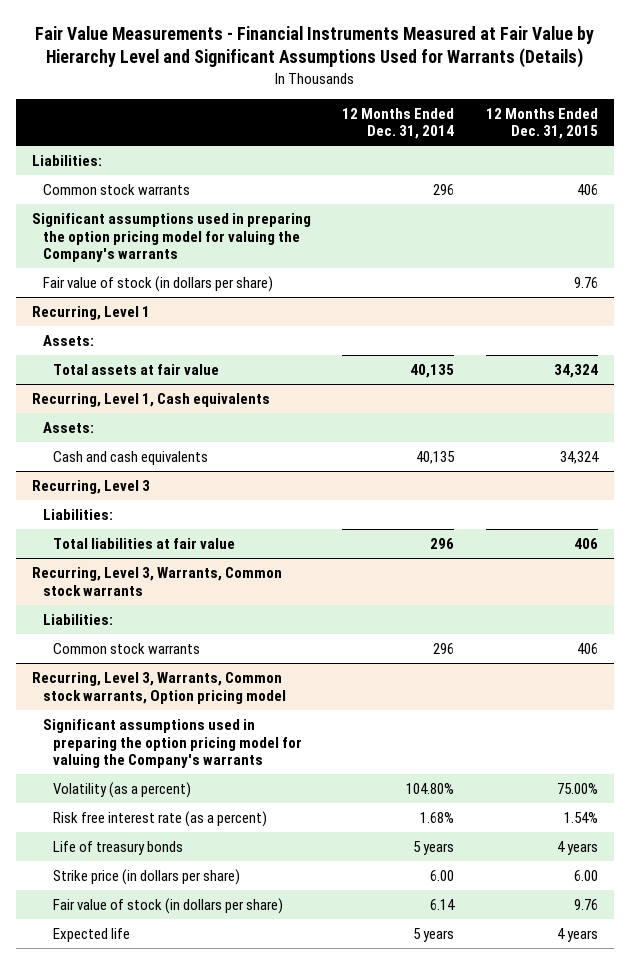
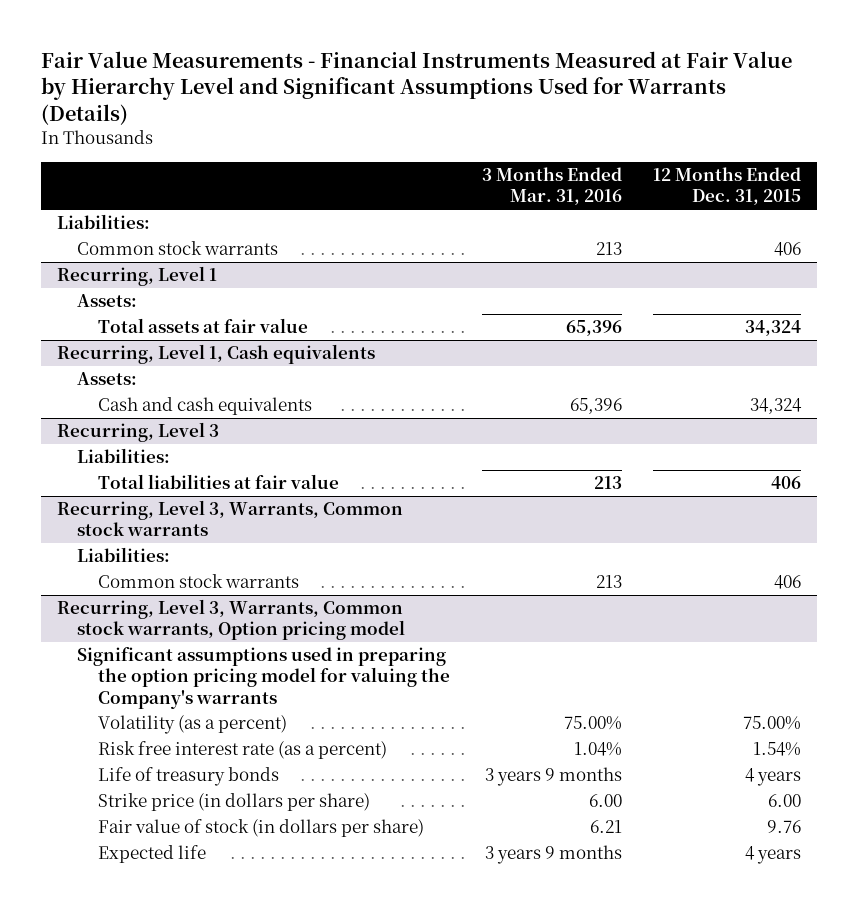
[342,107,455,140] 12 Months Ended Dec. 31, 2014 -> none
none -> [481,167,622,206] 3 Months Ended Mar. 31, 2016
[31,212,311,263] Significant assumptions used in preparing the option pricing model for valuing the Company's warrants -> none
[42,275,273,292] Fair value of stock (in dollars per share) -> none

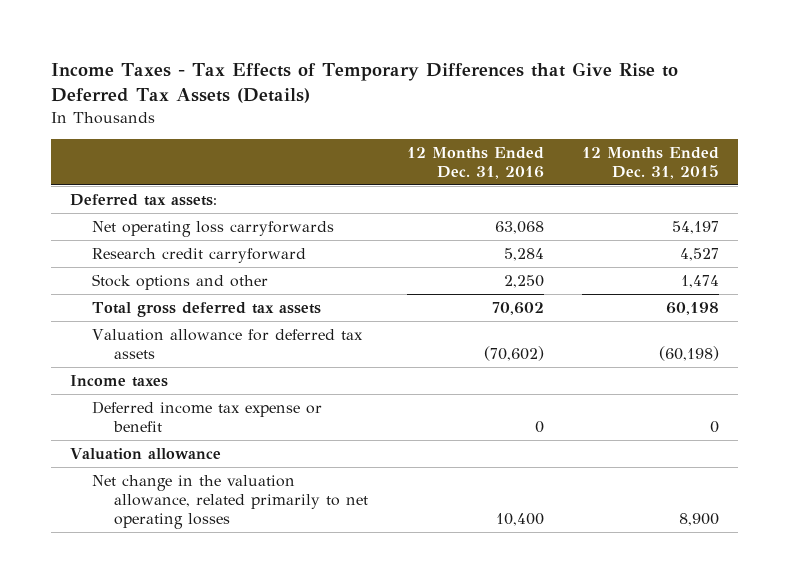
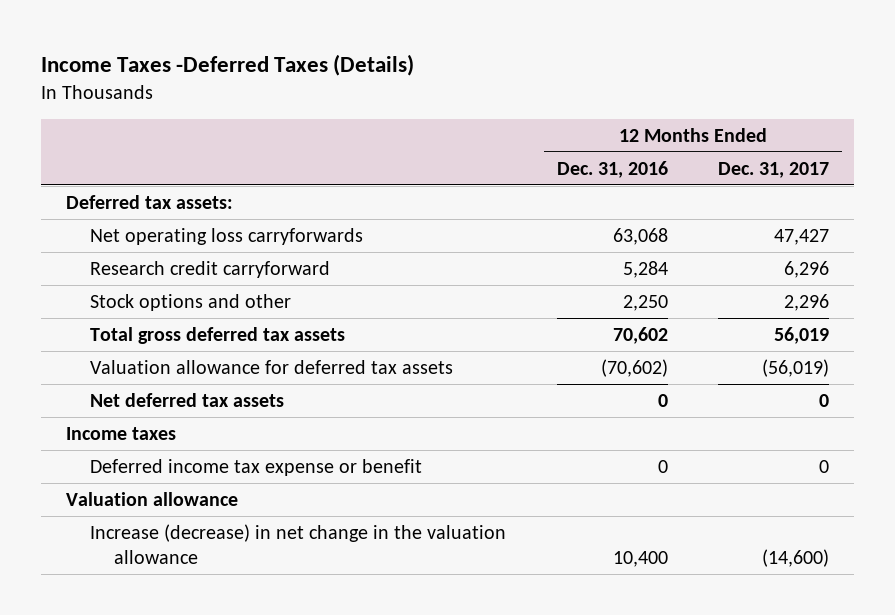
[51,62,679,104] Income Taxes - Tax Effects of Temporary Differences that Give Rise to Deferred Tax Assets (Details) -> [41,53,415,76] Income Taxes -Deferred Taxes (Details)
[582,147,720,179] 12 Months Ended Dec. 31, 2015 -> none
none -> [718,161,830,178] Dec. 31, 2017
none -> [89,393,284,408] Net deferred tax assets
[92,474,369,529] Net change in the valuation allowance, related primarily to net operating losses -> [89,524,506,564] Increase (decrease) in net change in the valuation allowance

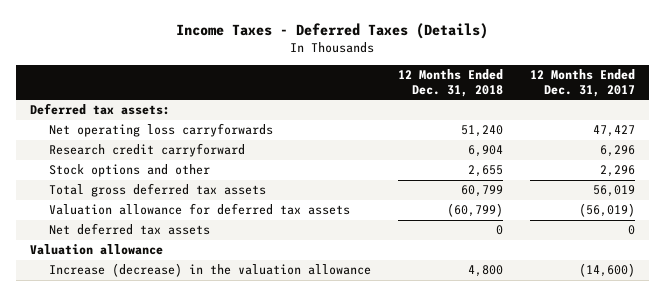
[41,53,415,76] Income Taxes -Deferred Taxes (Details) -> [176,23,489,40] Income Taxes - Deferred Taxes (Details)
[556,160,668,178] Dec. 31, 2016 -> none
none -> [397,69,503,97] 12 Months Ended Dec. 31, 2018
[66,427,177,441] Income taxes -> none
[89,459,422,477] Deferred income tax expense or benefit -> none
[89,524,506,564] Increase (decrease) in net change in the valuation allowance -> [48,263,371,278] Increase (decrease) in the valuation allowance

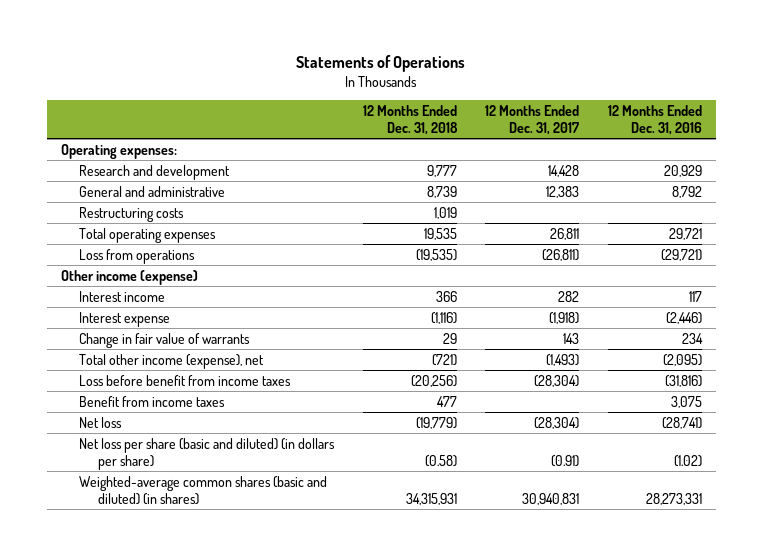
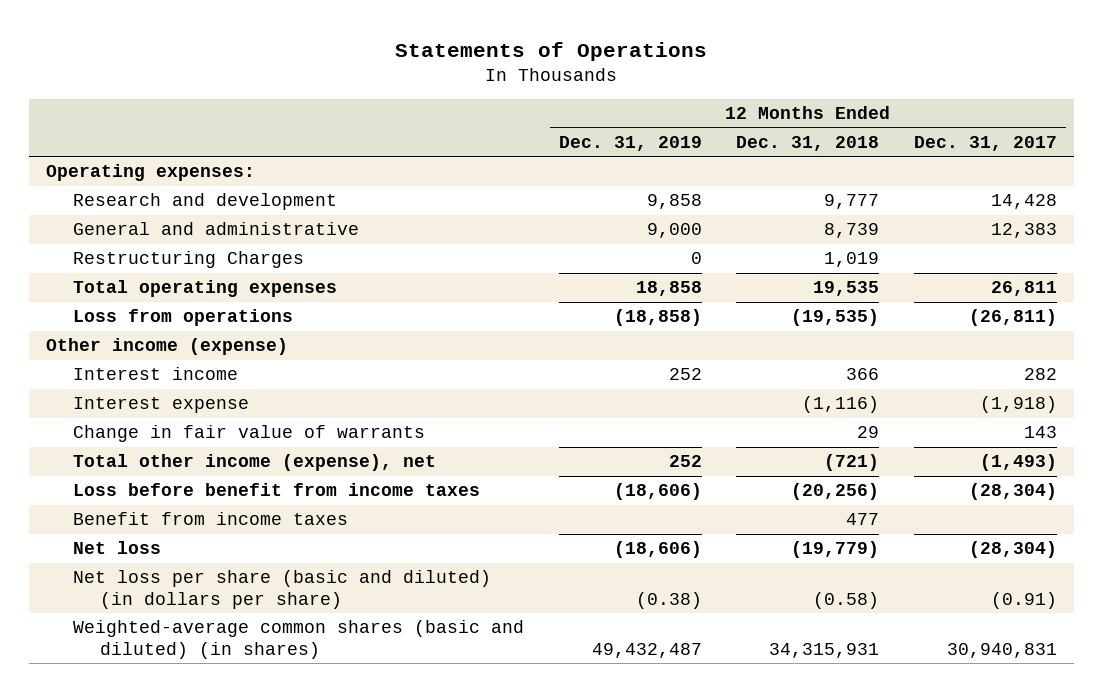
[607,104,702,135] 12 Months Ended Dec. 31, 2016 -> none
none -> [558,135,702,151] Dec. 31, 2019
[79,206,185,222] Restructuring costs -> [72,251,304,269] Restructuring Charges

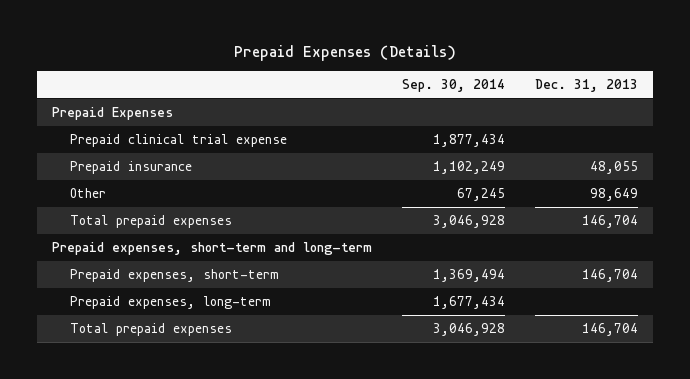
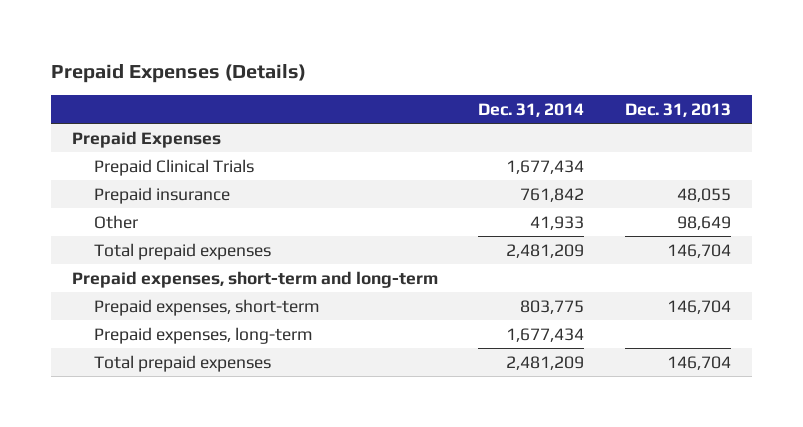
[401,79,505,93] Sep. 30, 2014 -> none
none -> [478,102,585,117] Dec. 31, 2014
[70,134,288,148] Prepaid clinical trial expense -> [94,158,255,176] Prepaid Clinical Trials

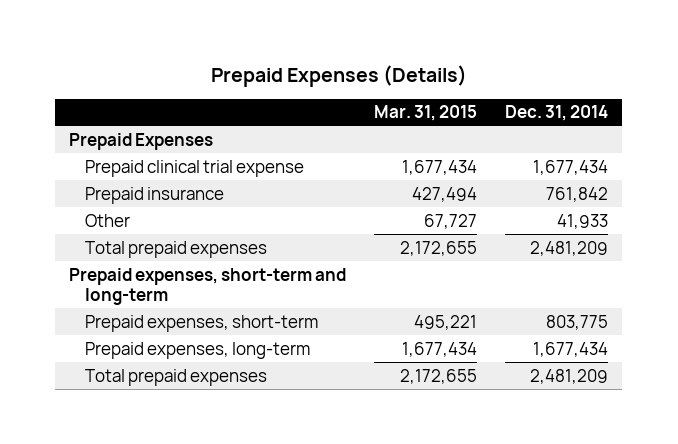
[625,102,732,117] Dec. 31, 2013 -> none
none -> [374,105,478,122] Mar. 31, 2015
[94,158,255,176] Prepaid Clinical Trials -> [85,159,305,177] Prepaid clinical trial expense

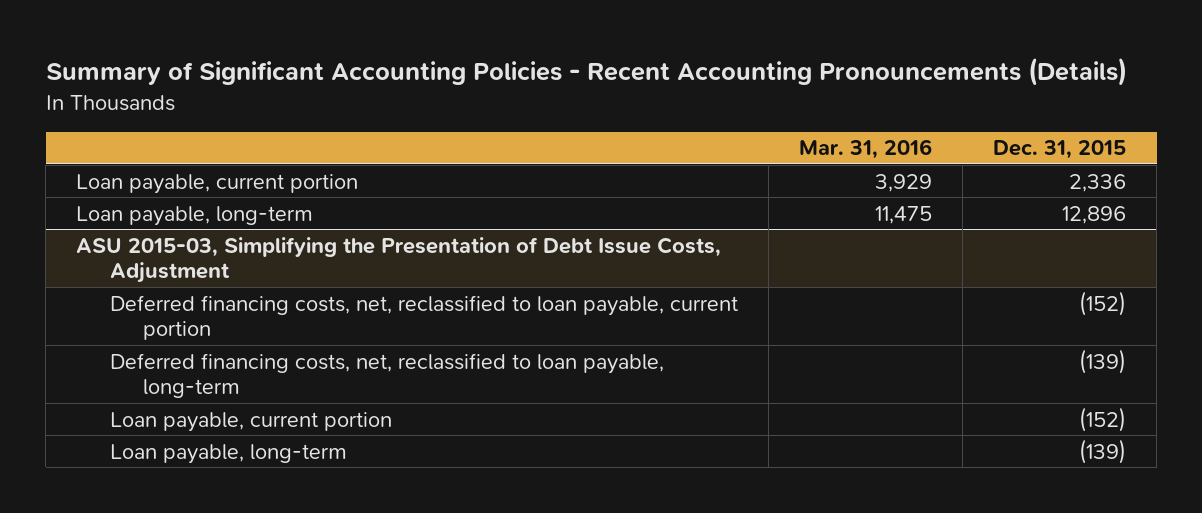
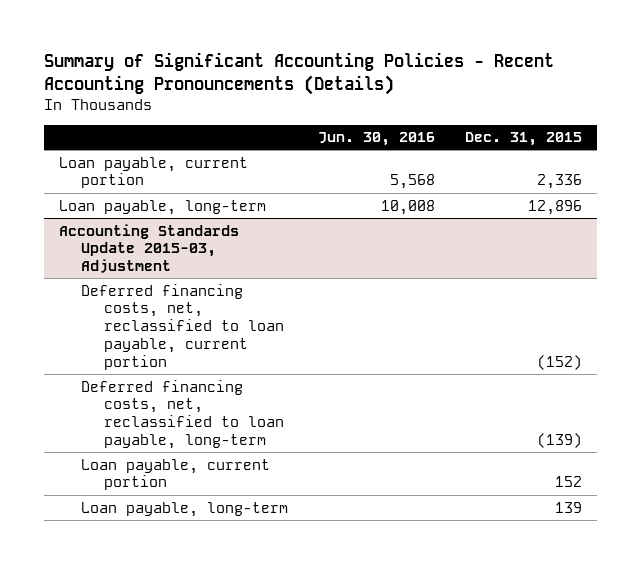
[798,139,932,160] Mar. 31, 2016 -> none
none -> [318,132,436,147] Jun. 30, 2016
[76,236,722,284] ASU 2015-03, Simplifying the Presentation of Debt Issue Costs, Adjustment -> none
none -> [59,223,240,274] Accounting Standards Update 2015-03, Adjustment
[1078,406,1126,432] (152) -> [555,476,583,488] 152
[1078,438,1126,464] (139) -> [555,501,583,513] 139

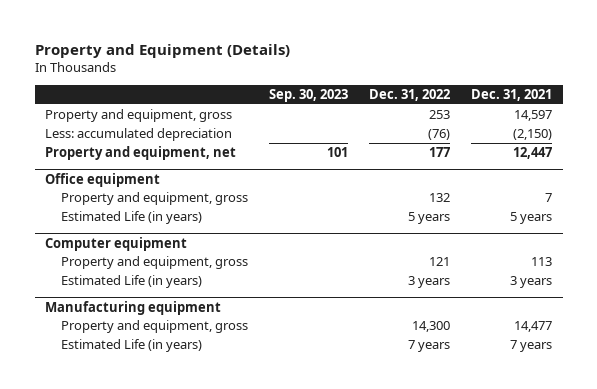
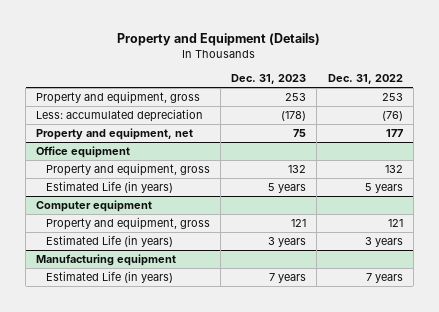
[269,89,349,103] Sep. 30, 2023 -> none
[471,89,553,102] Dec. 31, 2021 -> none
none -> [231,74,307,85] Dec. 31, 2023
[61,319,249,333] Property and equipment, gross -> none

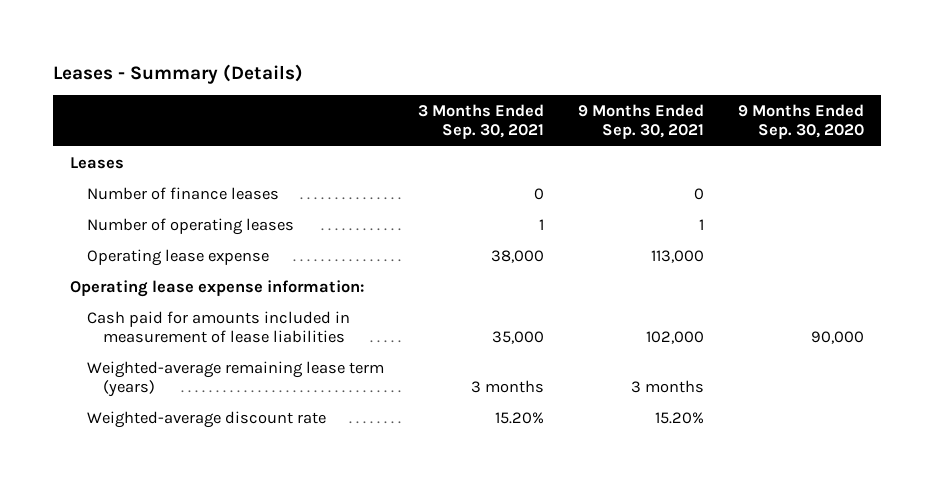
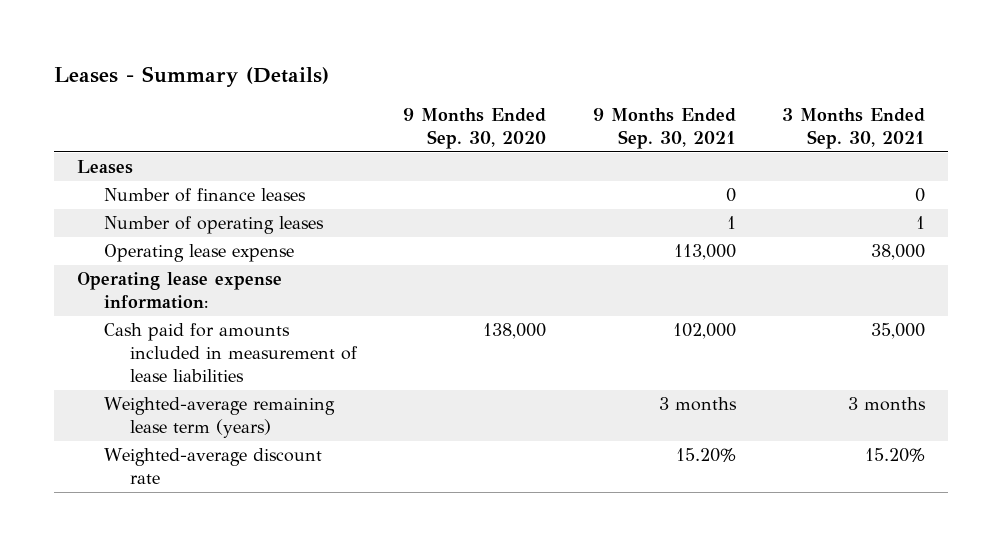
[810,331,864,345] 90,000 -> [483,323,547,340] 138,000

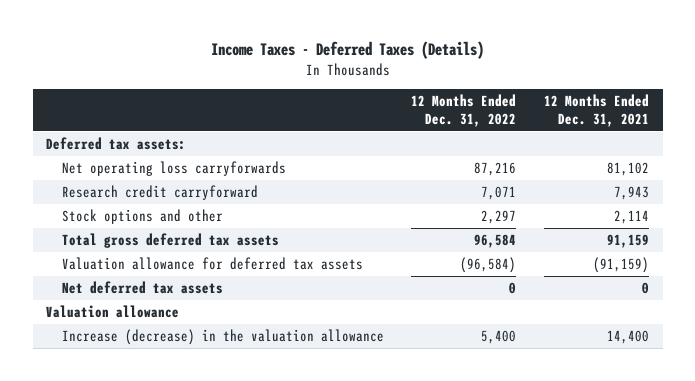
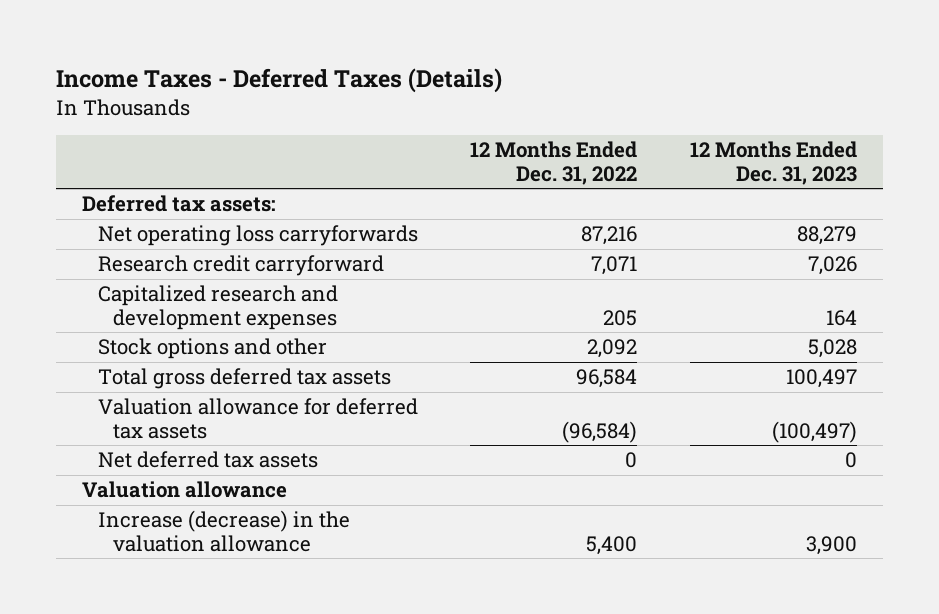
[543,94,649,127] 12 Months Ended Dec. 31, 2021 -> none
none -> [689,141,857,185] 12 Months Ended Dec. 31, 2023
none -> [97,285,338,330] Capitalized research and development expenses
[481,209,517,224] 2,297 -> [587,339,638,359] 2,092

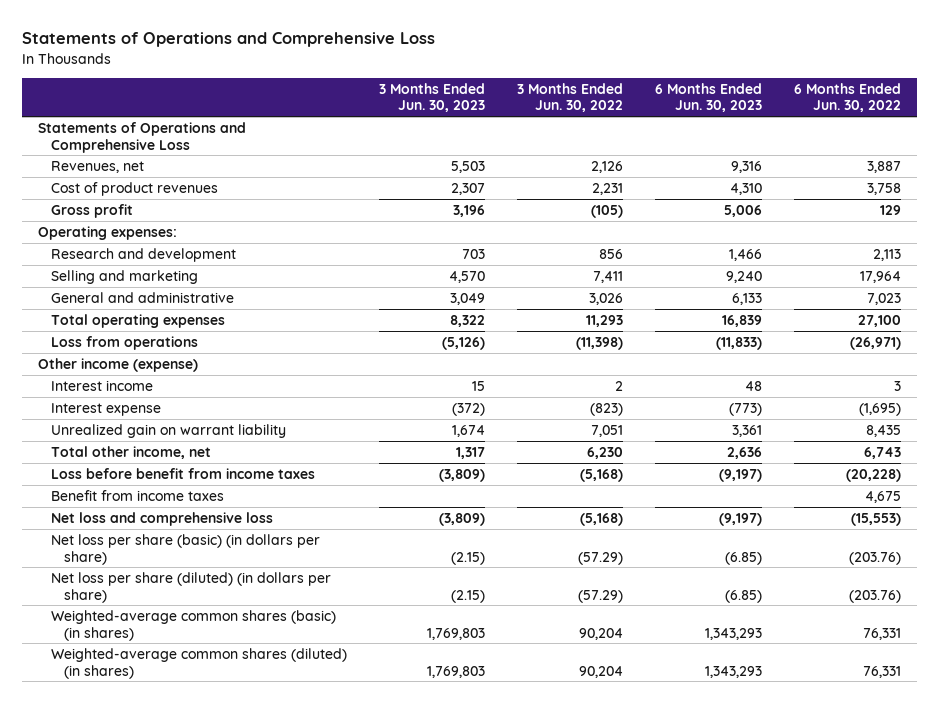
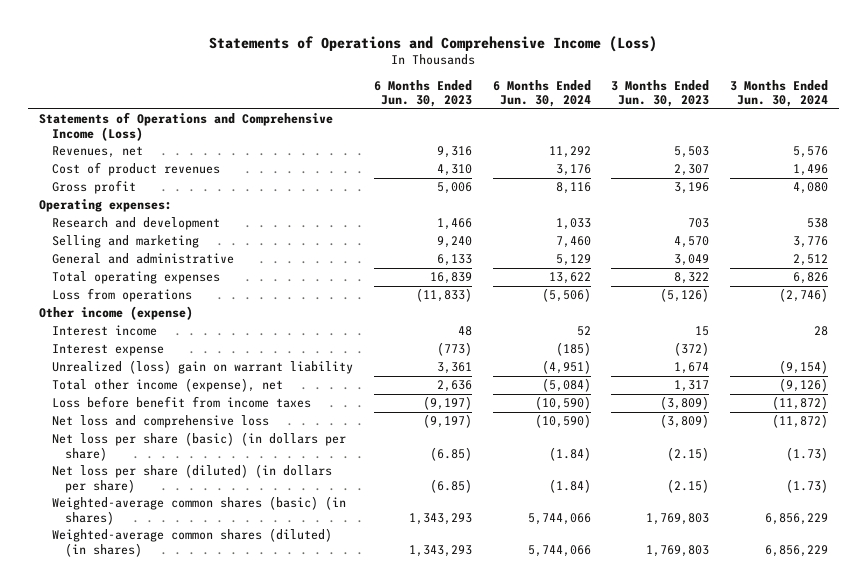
[22,32,436,48] Statements of Operations and Comprehensive Loss -> [209,35,658,52] Statements of Operations and Comprehensive Income (Loss)
[517,82,624,113] 3 Months Ended Jun. 30, 2022 -> none
[794,82,902,113] 6 Months Ended Jun. 30, 2022 -> none
none -> [492,79,591,108] 6 Months Ended Jun. 30, 2024
none -> [730,79,829,108] 3 Months Ended Jun. 30, 2024
[38,121,247,153] Statements of Operations and Comprehensive Loss -> [38,112,333,141] Statements of Operations and Comprehensive Income (Loss)
[51,423,287,438] Unrealized gain on warrant liability -> [51,360,353,375] Unrealized (loss) gain on warrant liability
[51,445,212,459] Total other income, net -> [51,378,283,393] Total other income (expense), net
[51,489,225,501] Benefit from income taxes -> none

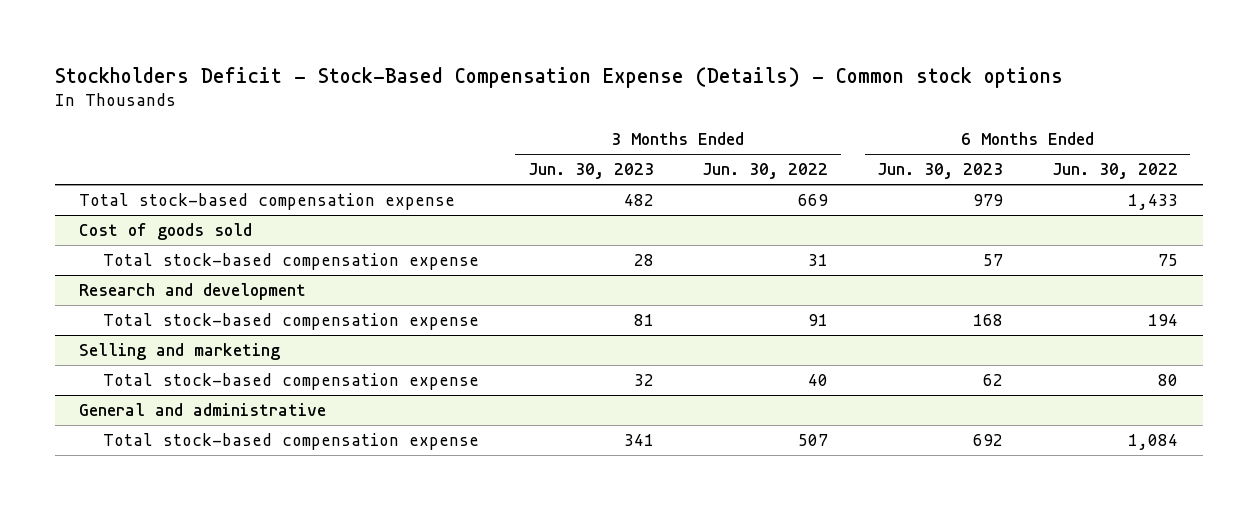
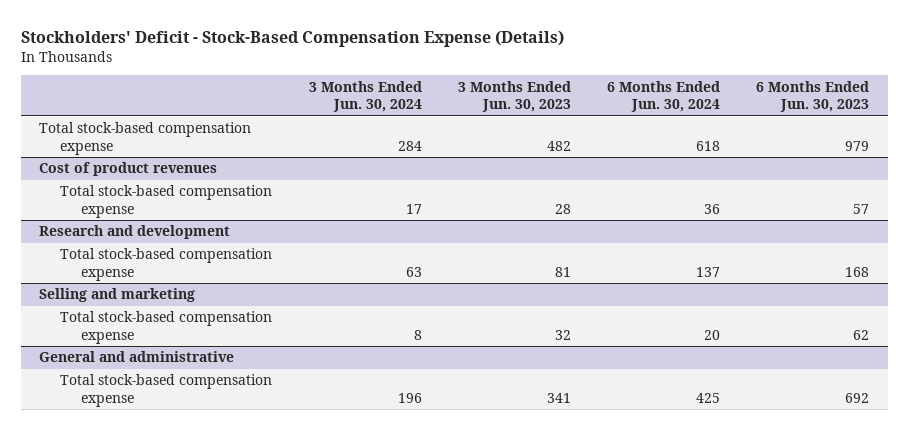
[55,66,1064,88] Stockholders Deficit - Stock-Based Compensation Expense (Details) - Common stock options -> [21,29,565,47] Stockholders' Deficit - Stock-Based Compensation Expense (Details)
[702,163,829,180] Jun. 30, 2022 -> none
[1052,163,1179,180] Jun. 30, 2022 -> none
none -> [308,80,422,113] 3 Months Ended Jun. 30, 2024
none -> [607,80,721,113] 6 Months Ended Jun. 30, 2024
[79,223,253,241] Cost of goods sold -> [39,162,218,177] Cost of product revenues

